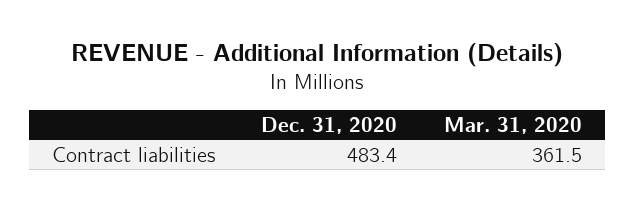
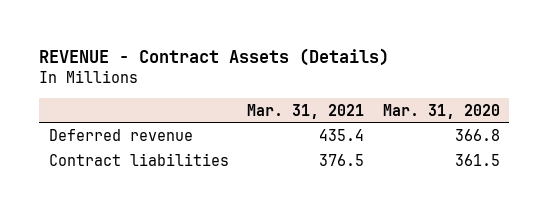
[70,43,563,68] REVENUE - Additional Information (Details) -> [39,47,390,66] REVENUE - Contract Assets (Details)
[261,116,398,134] Dec. 31, 2020 -> none
none -> [247,103,365,119] Mar. 31, 2021
none -> [48,128,193,141] Deferred revenue

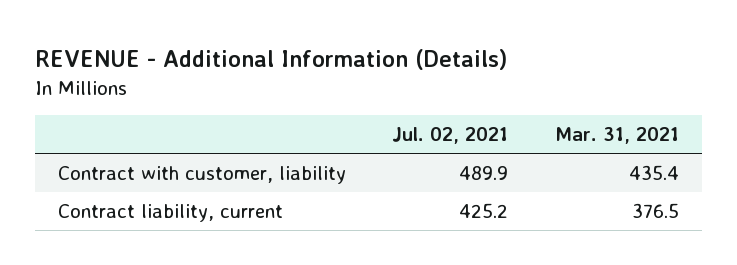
[39,47,390,66] REVENUE - Contract Assets (Details) -> [34,48,507,70] REVENUE - Additional Information (Details)
[382,103,500,119] Mar. 31, 2020 -> none
none -> [392,127,509,145] Jul. 02, 2021
[48,128,193,141] Deferred revenue -> [58,166,347,185] Contract with customer, liability
[48,152,229,166] Contract liabilities -> [58,204,284,223] Contract liability, current

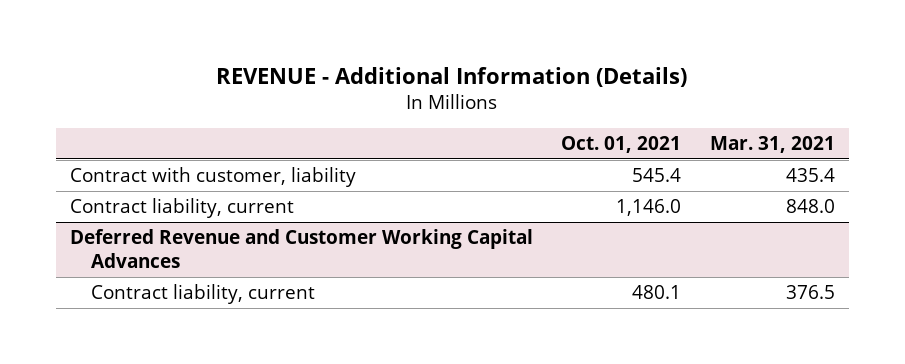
[392,127,509,145] Jul. 02, 2021 -> none
none -> [561,135,682,153] Oct. 01, 2021
none -> [69,198,294,219] Contract liability, current
none -> [69,229,533,268] Deferred Revenue and Customer Working Capital Advances

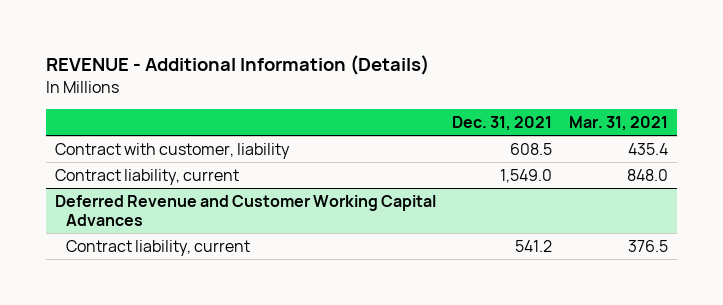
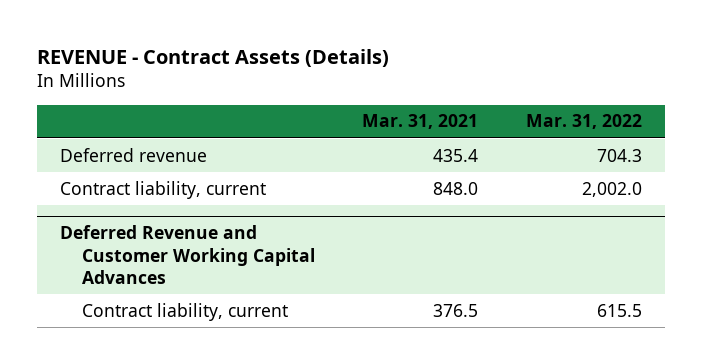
[46,55,430,76] REVENUE - Additional Information (Details) -> [36,48,389,67] REVENUE - Contract Assets (Details)
[452,116,553,132] Dec. 31, 2021 -> none
none -> [525,114,642,130] Mar. 31, 2022
[54,143,290,160] Contract with customer, liability -> [60,147,208,162] Deferred revenue

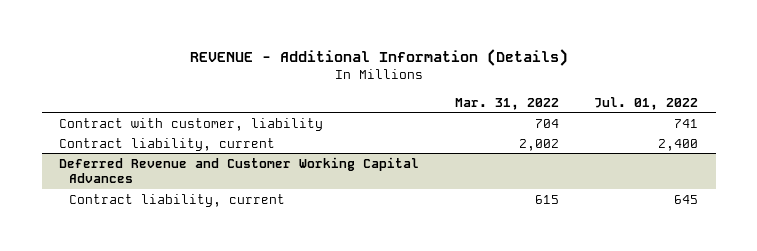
[36,48,389,67] REVENUE - Contract Assets (Details) -> [189,48,568,66] REVENUE - Additional Information (Details)
[362,114,479,130] Mar. 31, 2021 -> none
none -> [594,96,699,110] Jul. 01, 2022
[60,147,208,162] Deferred revenue -> none
none -> [59,117,324,131] Contract with customer, liability
[581,181,642,197] 2,002.0 -> [518,138,559,151] 2,002
[596,303,642,317] 615.5 -> [534,194,559,204] 615

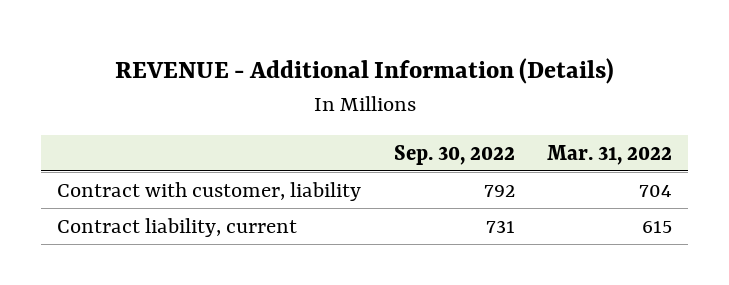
[594,96,699,110] Jul. 01, 2022 -> none
none -> [393,144,515,165] Sep. 30, 2022
[59,137,276,151] Contract liability, current -> none
[59,156,420,183] Deferred Revenue and Customer Working Capital Advances -> none

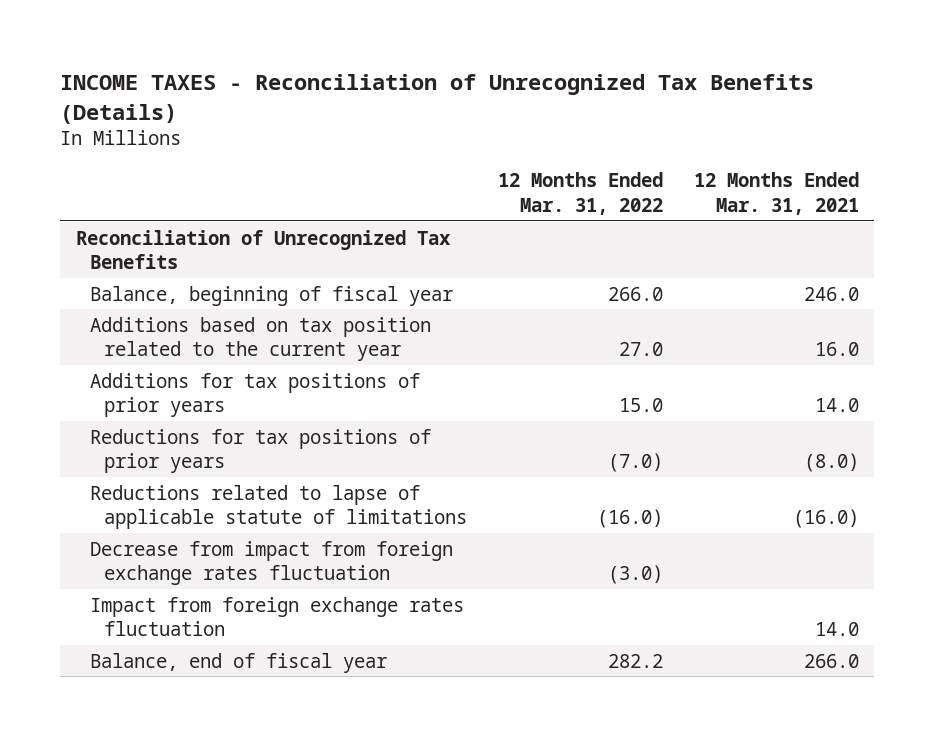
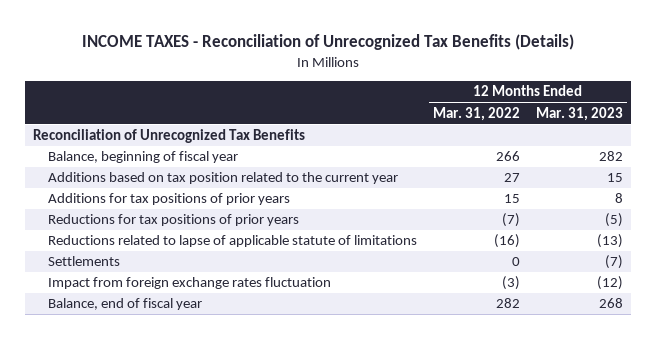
[693,172,859,215] 12 Months Ended Mar. 31, 2021 -> none
none -> [535,106,623,121] Mar. 31, 2023
[89,596,464,637] Impact from foreign exchange rates fluctuation -> none
[607,286,663,301] 266.0 -> [495,151,520,162] 266
[618,342,663,357] 27.0 -> [503,173,520,183] 27
[618,398,663,413] 15.0 -> [503,194,520,204] 15
[607,453,663,473] (7.0) -> [501,213,520,228] (7)
[596,509,663,529] (16.0) -> [493,234,520,249] (16)
none -> [47,256,120,267] Settlements
[89,540,453,586] Decrease from impact from foreign exchange rates fluctuation -> [47,277,331,290] Impact from foreign exchange rates fluctuation
[607,565,663,585] (3.0) -> [501,276,520,291] (3)
[607,653,663,668] 282.2 -> [495,298,520,309] 282

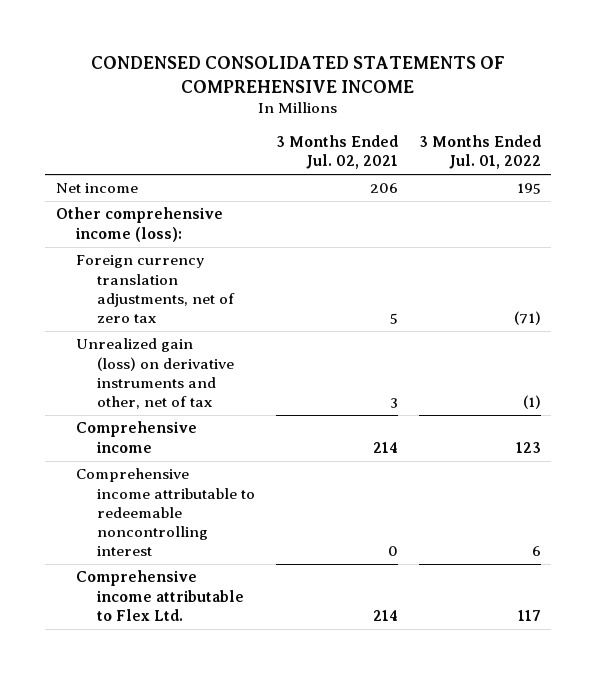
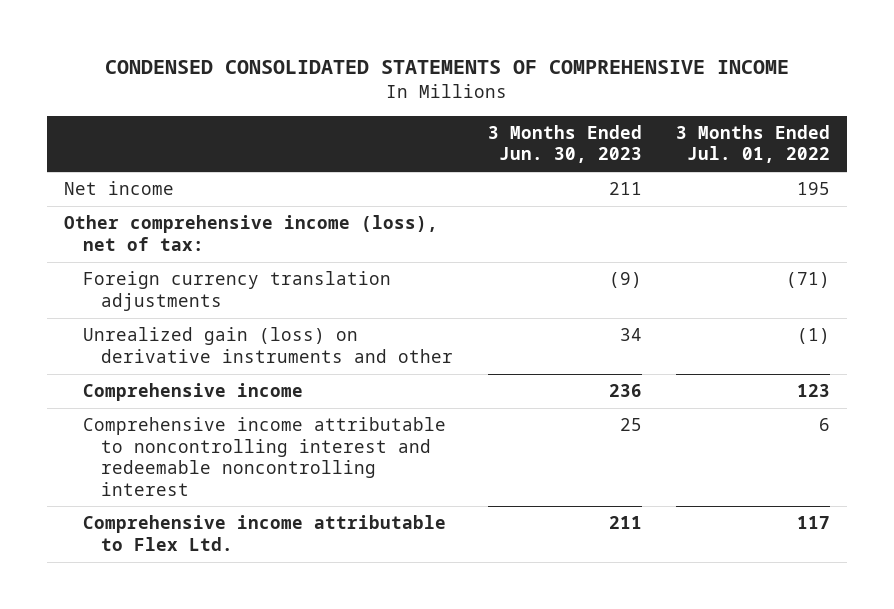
[275,135,398,170] 3 Months Ended Jul. 02, 2021 -> none
none -> [487,125,642,164] 3 Months Ended Jun. 30, 2023
[55,207,223,242] Other comprehensive income (loss): -> [64,215,439,251] Other comprehensive income (loss), net of tax:
[76,255,236,324] Foreign currency translation adjustments, net of zero tax -> [82,271,391,311] Foreign currency translation adjustments
[76,338,235,410] Unrealized gain (loss) on derivative instruments and other, net of tax -> [82,327,454,363] Unrealized gain (loss) on derivative instruments and other
[76,468,256,557] Comprehensive income attributable to redeemable noncontrolling interest -> [82,417,446,496] Comprehensive income attributable to noncontrolling interest and redeemable noncontrolling interest

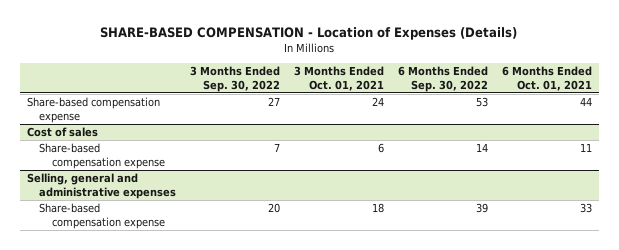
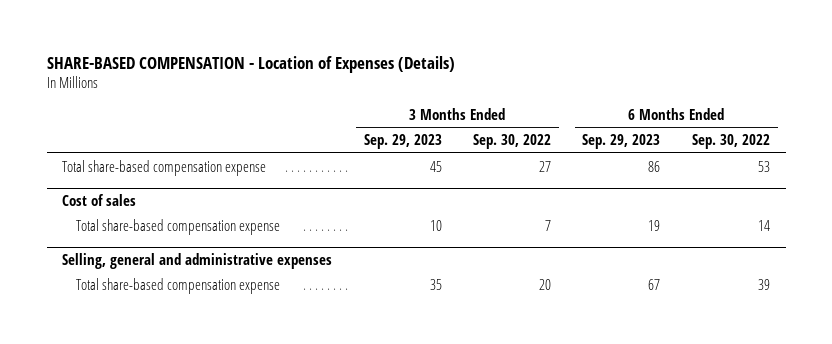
[294,66,385,91] 3 Months Ended Oct. 01, 2021 -> none
[501,66,592,91] 6 Months Ended Oct. 01, 2021 -> none
none -> [363,134,442,150] Sep. 29, 2023
none -> [582,134,661,150] Sep. 29, 2023
[26,97,160,123] Share-based compensation expense -> [62,159,267,176] Total share-based compensation expense
[39,143,166,169] Share-based compensation expense -> [76,218,281,235] Total share-based compensation expense
[39,203,166,229] Share-based compensation expense -> [76,277,281,294] Total share-based compensation expense

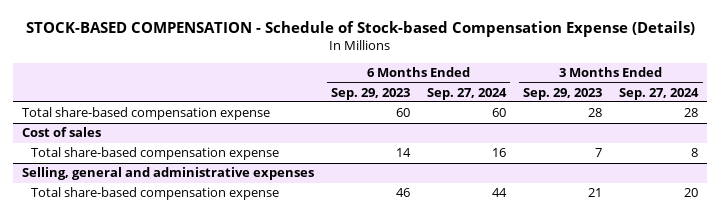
[46,55,455,73] SHARE-BASED COMPENSATION - Location of Expenses (Details) -> [26,20,696,37] STOCK-BASED COMPENSATION - Schedule of Stock-based Compensation Expense (Details)
[473,134,552,150] Sep. 30, 2022 -> none
[691,134,770,150] Sep. 30, 2022 -> none
none -> [427,87,508,100] Sep. 27, 2024
none -> [619,87,700,100] Sep. 27, 2024
[429,160,442,172] 45 -> [588,108,603,118] 28
[648,160,661,172] 86 -> [395,108,410,118] 60
[429,219,442,231] 10 -> [595,148,603,158] 7
[648,219,661,231] 19 -> [395,148,411,158] 14
[429,278,442,290] 35 -> [588,188,603,198] 21
[648,278,661,290] 67 -> [395,188,410,198] 46

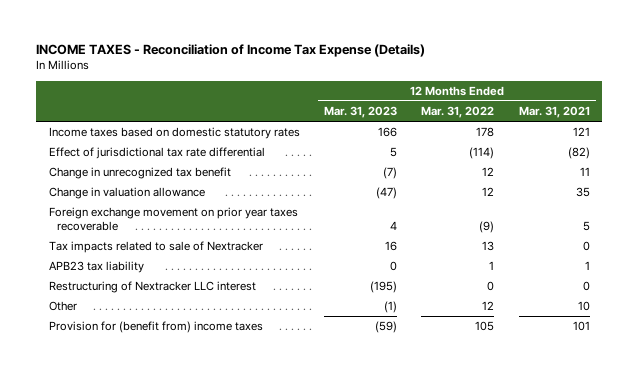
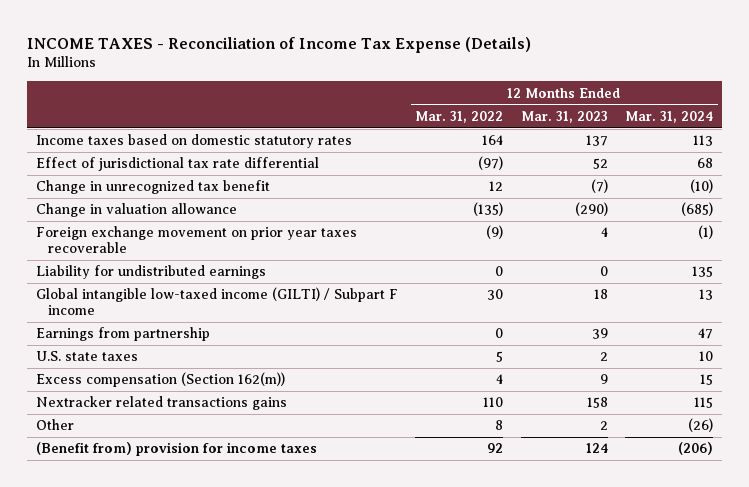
[518,105,590,118] Mar. 31, 2021 -> none
none -> [625,111,714,124] Mar. 31, 2024
[377,127,397,138] 166 -> [585,135,608,147] 137
[476,127,495,138] 178 -> [482,135,504,146] 164
[389,147,397,158] 5 -> [592,158,608,170] 52
[469,147,495,160] (114) -> [478,156,504,171] (97)
[375,187,397,200] (47) -> [574,202,608,217] (290)
[482,187,495,197] 12 -> [473,202,504,217] (135)
[48,241,263,254] Tax impacts related to sale of Nextracker -> none
[48,261,144,274] APB23 tax liability -> none
[48,281,256,294] Restructuring of Nextracker LLC interest -> none
none -> [35,265,266,280] Liability for undistributed earnings
none -> [35,287,398,316] Global intangible low-taxed income (GILTI) / Subpart F income
none -> [35,327,210,342] Earnings from partnership
none -> [35,351,138,362] U.S. state taxes
none -> [35,372,285,388] Excess compensation (Section 162(m))
none -> [35,396,287,411] Nextracker related transactions gains
[383,301,397,314] (1) -> [599,421,608,431] 2
[482,301,495,311] 12 -> [495,420,504,431] 8
[48,321,263,334] Provision for (benefit from) income taxes -> [35,442,317,457] (Benefit from) provision for income taxes
[374,321,397,334] (59) -> [585,443,608,454] 124
[475,321,495,332] 105 -> [487,443,504,454] 92

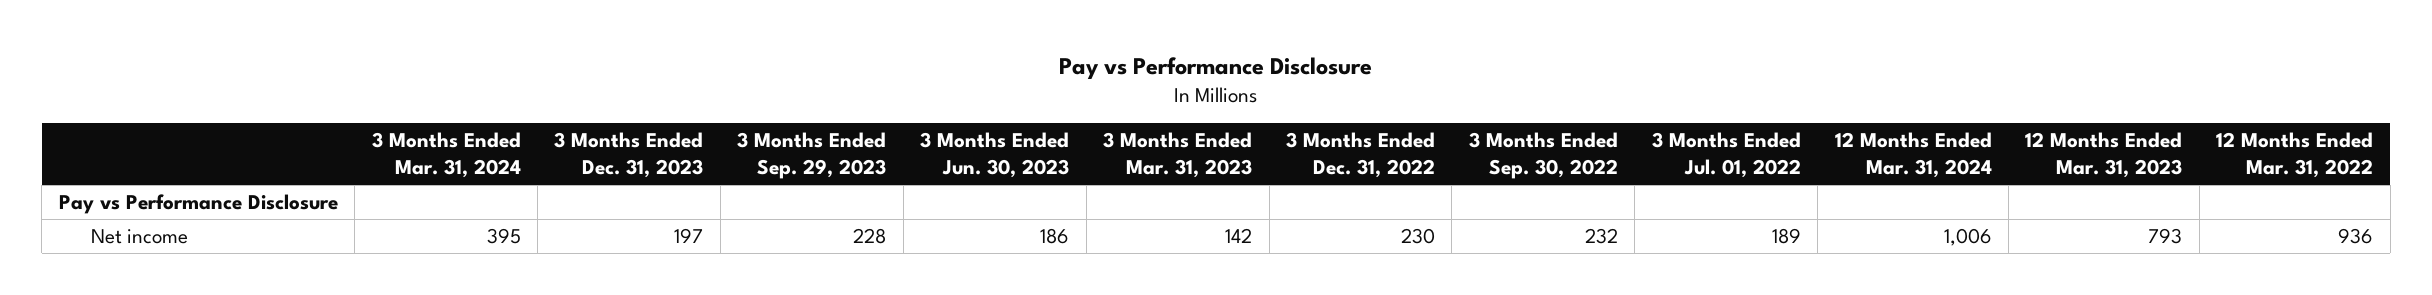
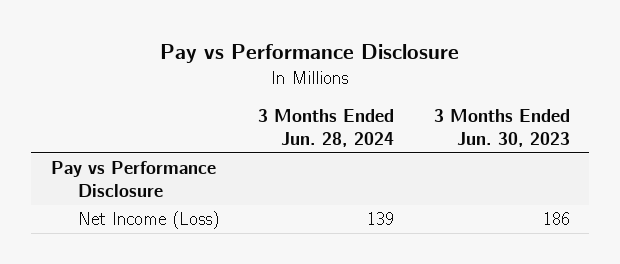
[371,132,521,178] 3 Months Ended Mar. 31, 2024 -> none
[554,132,704,178] 3 Months Ended Dec. 31, 2023 -> none
[737,132,887,179] 3 Months Ended Sep. 29, 2023 -> none
[1103,132,1253,178] 3 Months Ended Mar. 31, 2023 -> none
[1285,132,1435,178] 3 Months Ended Dec. 31, 2022 -> none
[1468,132,1618,179] 3 Months Ended Sep. 30, 2022 -> none
[1651,132,1801,178] 3 Months Ended Jul. 01, 2022 -> none
[1834,132,1992,178] 12 Months Ended Mar. 31, 2024 -> none
[2025,132,2183,178] 12 Months Ended Mar. 31, 2023 -> none
[2216,132,2374,178] 12 Months Ended Mar. 31, 2022 -> none
none -> [258,109,395,148] 3 Months Ended Jun. 28, 2024
[91,228,189,244] Net income -> [77,211,219,230] Net Income (Loss)

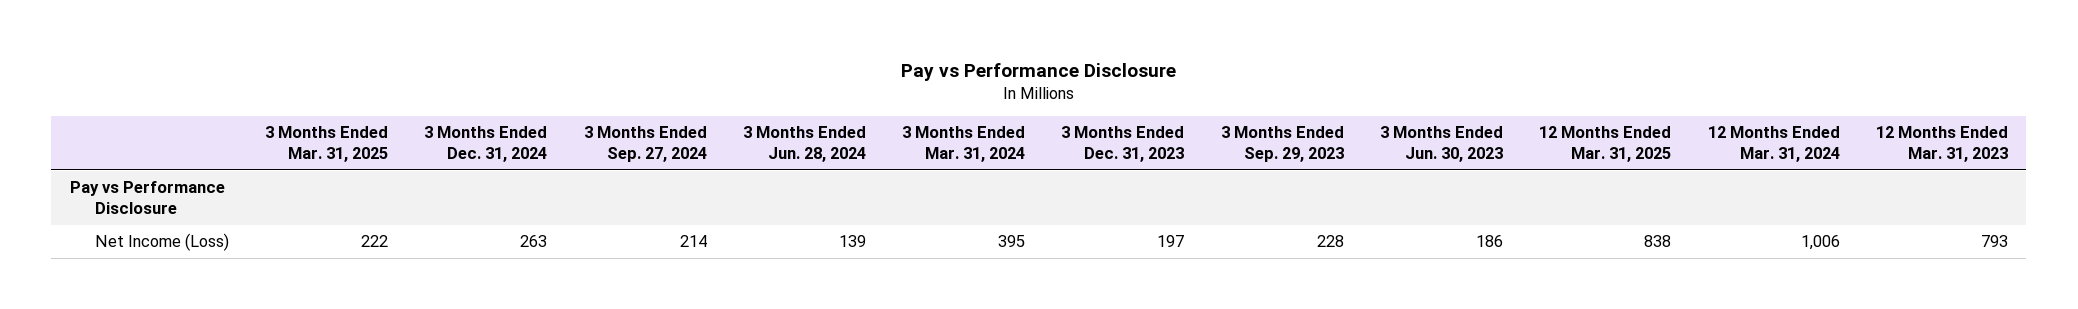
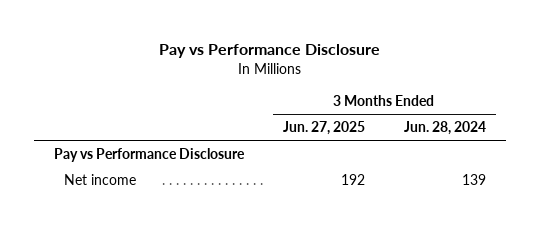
[264,125,388,162] 3 Months Ended Mar. 31, 2025 -> none
[424,125,548,162] 3 Months Ended Dec. 31, 2024 -> none
[583,125,707,162] 3 Months Ended Sep. 27, 2024 -> none
[902,125,1026,162] 3 Months Ended Mar. 31, 2024 -> none
[1061,125,1185,162] 3 Months Ended Dec. 31, 2023 -> none
[1220,125,1344,162] 3 Months Ended Sep. 29, 2023 -> none
[1380,125,1504,162] 3 Months Ended Jun. 30, 2023 -> none
[1539,125,1672,162] 12 Months Ended Mar. 31, 2025 -> none
[1707,125,1840,162] 12 Months Ended Mar. 31, 2024 -> none
[1875,125,2008,162] 12 Months Ended Mar. 31, 2023 -> none
none -> [282,121,365,136] Jun. 27, 2025
[94,233,229,252] Net Income (Loss) -> [63,174,136,186] Net income

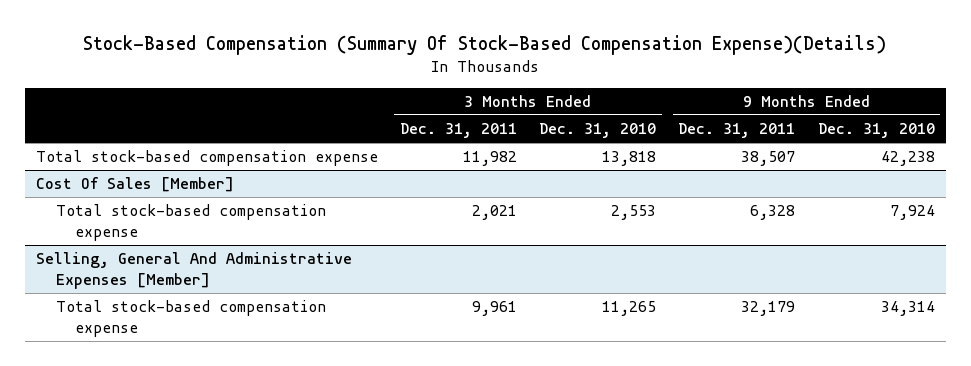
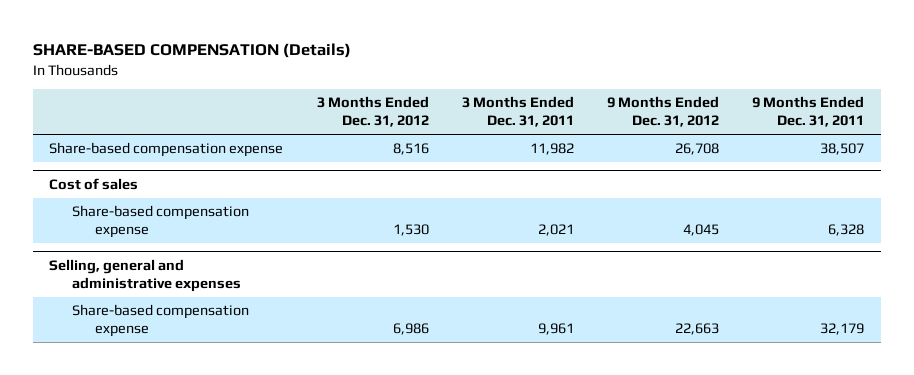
[83,34,887,55] Stock-Based Compensation (Summary Of Stock-Based Compensation Expense)(Details) -> [32,43,351,59] SHARE-BASED COMPENSATION (Details)
[539,123,657,139] Dec. 31, 2010 -> none
[817,123,935,139] Dec. 31, 2010 -> none
none -> [316,96,429,128] 3 Months Ended Dec. 31, 2012
none -> [607,96,720,128] 9 Months Ended Dec. 31, 2012
[35,150,378,167] Total stock-based compensation expense -> [49,142,284,158] Share-based compensation expense
[35,177,234,193] Cost Of Sales [Member] -> [49,178,139,191] Cost of sales
[55,204,326,241] Total stock-based compensation expense -> [72,205,250,239] Share-based compensation expense
[35,252,352,289] Selling, General And Administrative Expenses [Member] -> [49,259,242,293] Selling, general and administrative expenses
[55,300,326,337] Total stock-based compensation expense -> [72,304,250,338] Share-based compensation expense

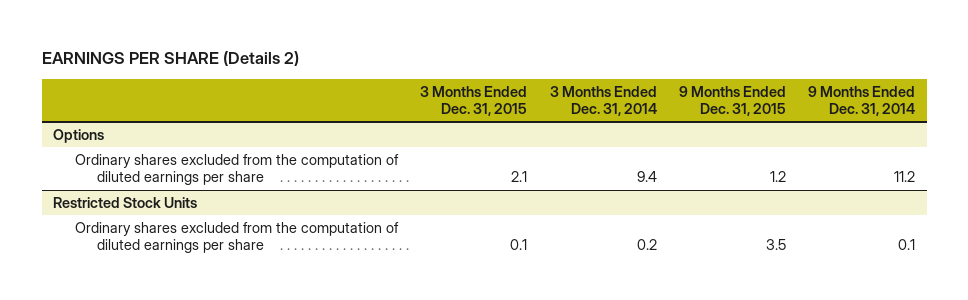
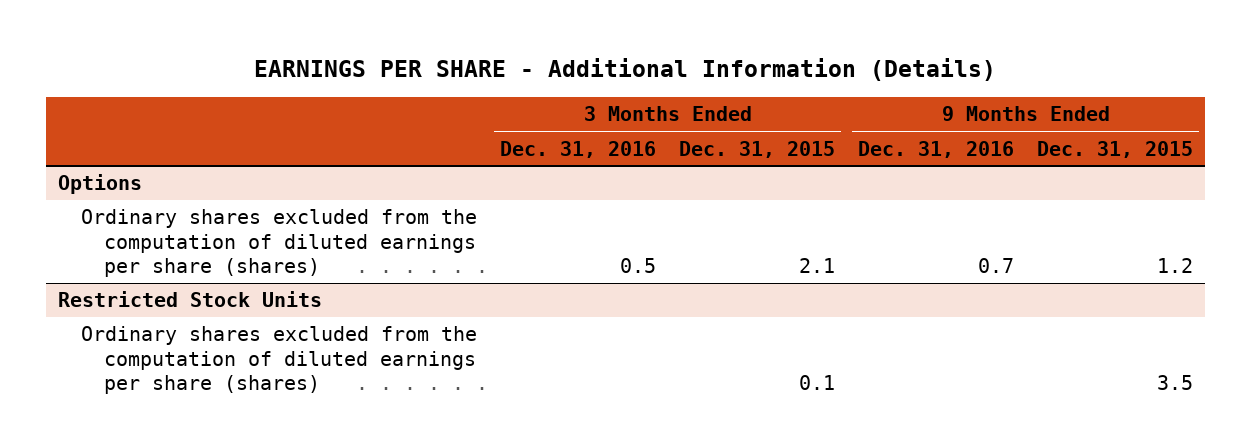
[41,51,299,67] EARNINGS PER SHARE (Details 2) -> [254,57,997,81] EARNINGS PER SHARE - Additional Information (Details)
[549,85,657,117] 3 Months Ended Dec. 31, 2014 -> none
[808,85,916,117] 9 Months Ended Dec. 31, 2014 -> none
none -> [500,140,657,158] Dec. 31, 2016
none -> [858,140,1015,158] Dec. 31, 2016
[75,153,400,186] Ordinary shares excluded from the computation of diluted earnings per share -> [80,209,477,277] Ordinary shares excluded from the computation of diluted earnings per share (shares)
[75,221,400,254] Ordinary shares excluded from the computation of diluted earnings per share -> [80,326,477,394] Ordinary shares excluded from the computation of diluted earnings per share (shares)

